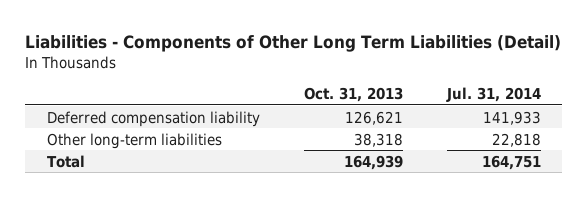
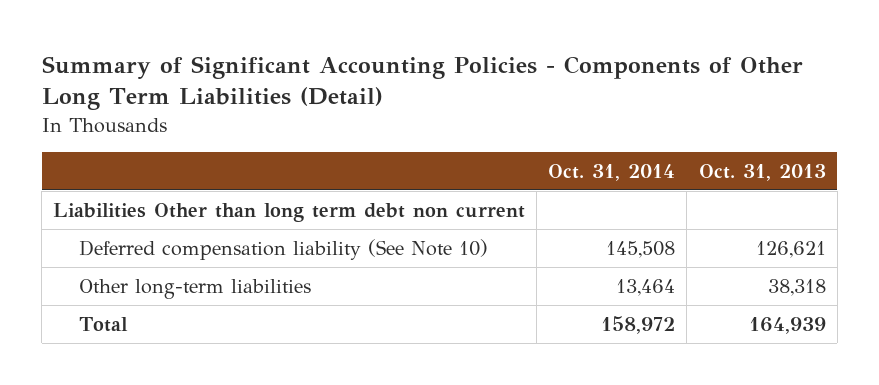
[25,34,562,52] Liabilities - Components of Other Long Term Liabilities (Detail) -> [41,56,803,111] Summary of Significant Accounting Policies - Components of Other Long Term Liabilities (Detail)
[445,86,541,102] Jul. 31, 2014 -> none
none -> [548,163,676,181] Oct. 31, 2014
none -> [53,202,526,222] Liabilities Other than long term debt non current
[46,110,260,127] Deferred compensation liability -> [79,238,489,260] Deferred compensation liability (See Note 10)

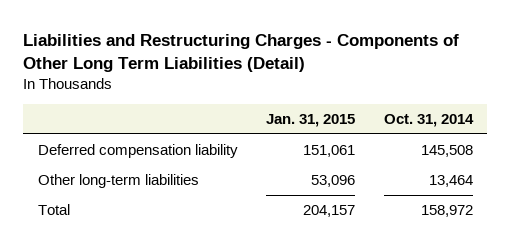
[41,56,803,111] Summary of Significant Accounting Policies - Components of Other Long Term Liabilities (Detail) -> [23,34,460,73] Liabilities and Restructuring Charges - Components of Other Long Term Liabilities (Detail)
[698,163,826,181] Oct. 31, 2013 -> none
none -> [266,113,356,127] Jan. 31, 2015
[53,202,526,222] Liabilities Other than long term debt non current -> none
[79,238,489,260] Deferred compensation liability (See Note 10) -> [37,144,238,159] Deferred compensation liability

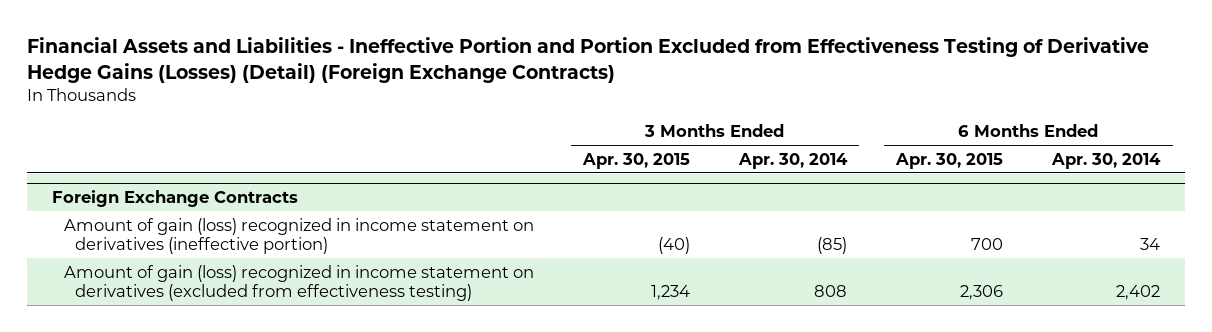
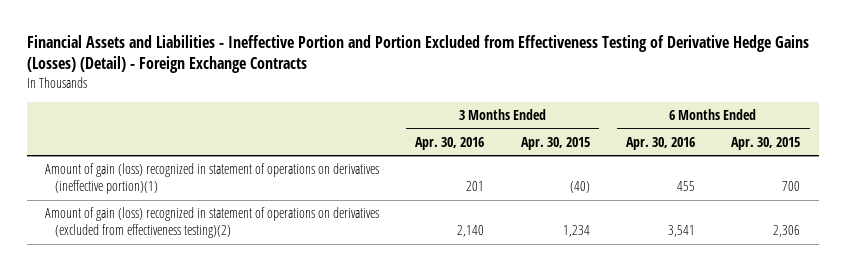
[27,37,1150,83] Financial Assets and Liabilities - Ineffective Portion and Portion Excluded from Effectiveness Testing of Derivative Hedge Gains (Losses) (Detail) (Foreign Exchange Contracts) -> [26,35,809,74] Financial Assets and Liabilities - Ineffective Portion and Portion Excluded from Effectiveness Testing of Derivative Hedge Gains (Losses) (Detail) - Foreign Exchange Contracts
[738,152,849,169] Apr. 30, 2014 -> none
[1051,152,1162,169] Apr. 30, 2014 -> none
none -> [415,136,485,150] Apr. 30, 2016
none -> [626,136,696,150] Apr. 30, 2016
[52,190,299,208] Foreign Exchange Contracts -> none
[63,217,534,255] Amount of gain (loss) recognized in income statement on derivatives (ineffective portion) -> [44,163,379,195] Amount of gain (loss) recognized in statement of operations on derivatives (ineffective portion)(1)
[63,264,534,302] Amount of gain (loss) recognized in income statement on derivatives (excluded from effectiveness testing) -> [44,207,379,239] Amount of gain (loss) recognized in statement of operations on derivatives (excluded from effectiveness testing)(2)

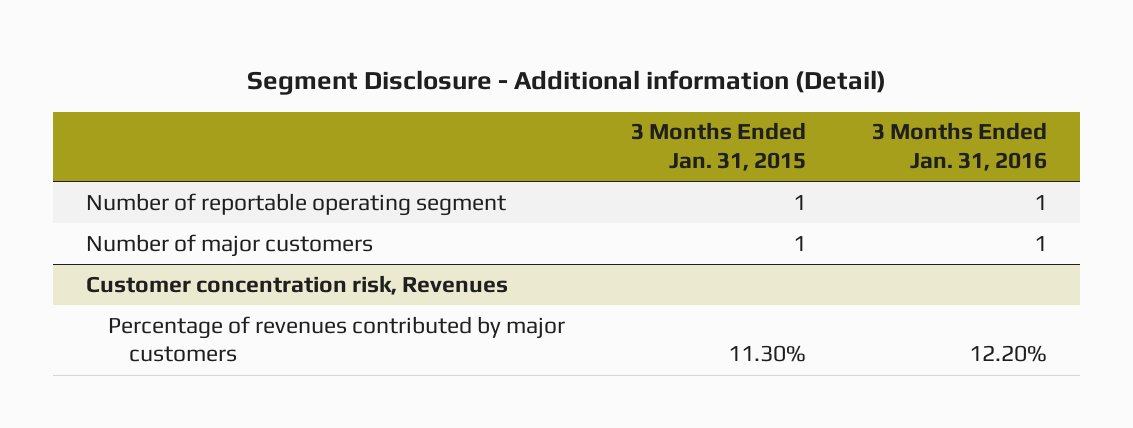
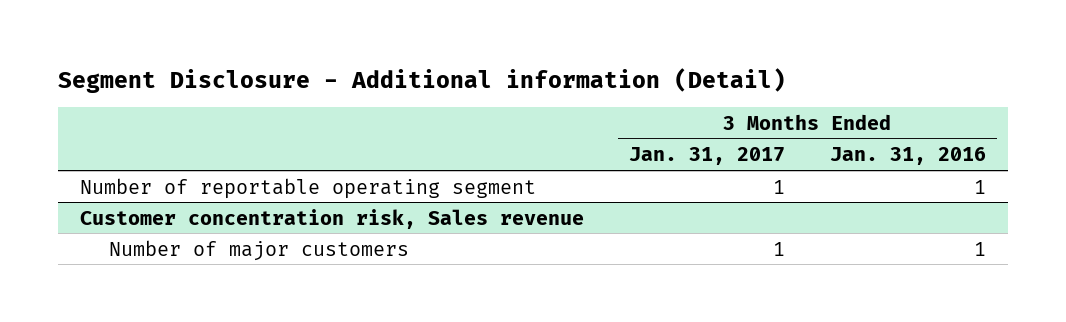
[630,122,806,172] 3 Months Ended Jan. 31, 2015 -> none
none -> [628,147,785,166] Jan. 31, 2017
none -> [80,208,585,229] Customer concentration risk, Sales revenue
[86,274,509,295] Customer concentration risk, Revenues -> none
[107,315,565,363] Percentage of revenues contributed by major customers -> none

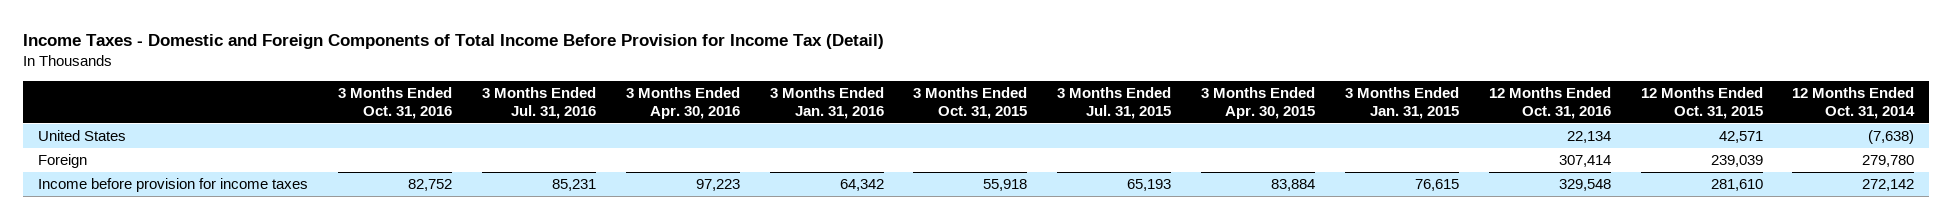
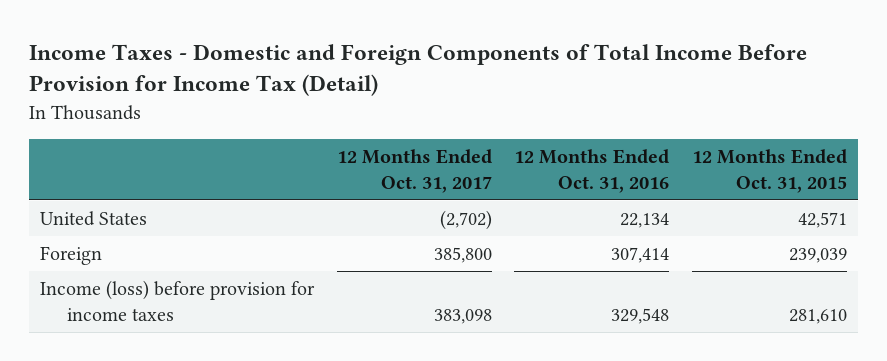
[338,87,453,119] 3 Months Ended Oct. 31, 2016 -> none
[481,87,596,119] 3 Months Ended Jul. 31, 2016 -> none
[625,87,740,119] 3 Months Ended Apr. 30, 2016 -> none
[769,87,884,119] 3 Months Ended Jan. 31, 2016 -> none
[913,87,1028,119] 3 Months Ended Oct. 31, 2015 -> none
[1057,87,1172,119] 3 Months Ended Jul. 31, 2015 -> none
[1201,87,1316,119] 3 Months Ended Apr. 30, 2015 -> none
[1344,87,1459,119] 3 Months Ended Jan. 31, 2015 -> none
[1792,87,1916,119] 12 Months Ended Oct. 31, 2014 -> none
none -> [336,148,492,193] 12 Months Ended Oct. 31, 2017
[38,178,309,193] Income before provision for income taxes -> [39,280,315,322] Income (loss) before provision for income taxes

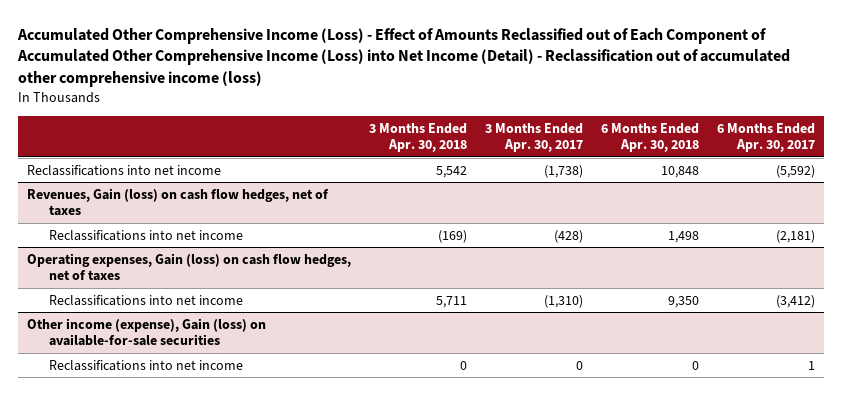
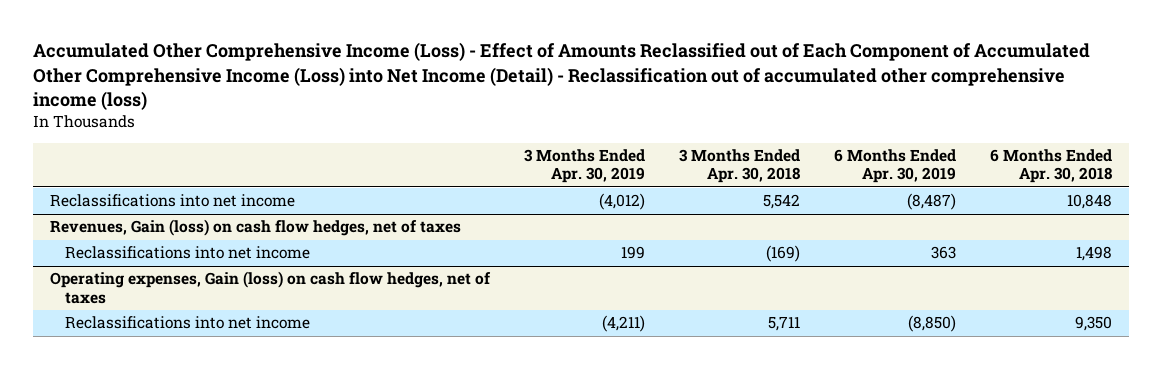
[485,122,584,153] 3 Months Ended Apr. 30, 2017 -> none
[717,122,816,153] 6 Months Ended Apr. 30, 2017 -> none
none -> [524,149,646,184] 3 Months Ended Apr. 30, 2019
none -> [834,149,957,184] 6 Months Ended Apr. 30, 2019
[26,317,266,347] Other income (expense), Gain (loss) on available-for-sale securities -> none
[48,359,243,371] Reclassifications into net income -> none

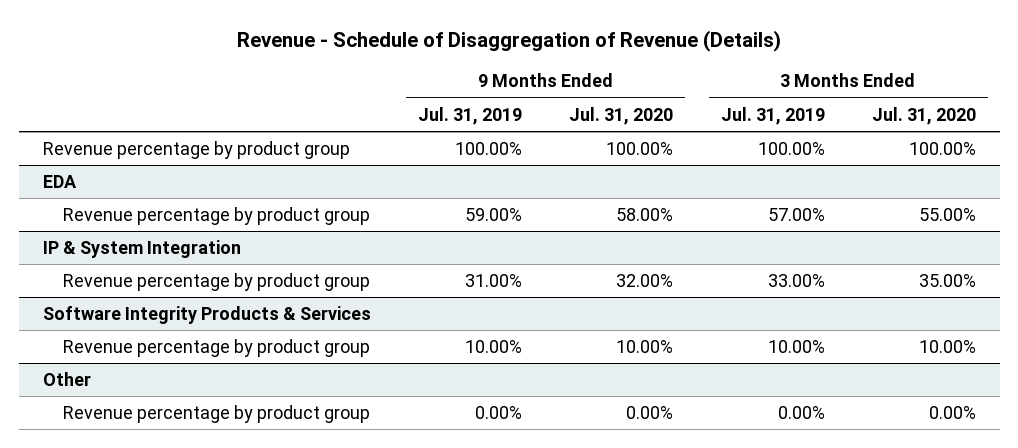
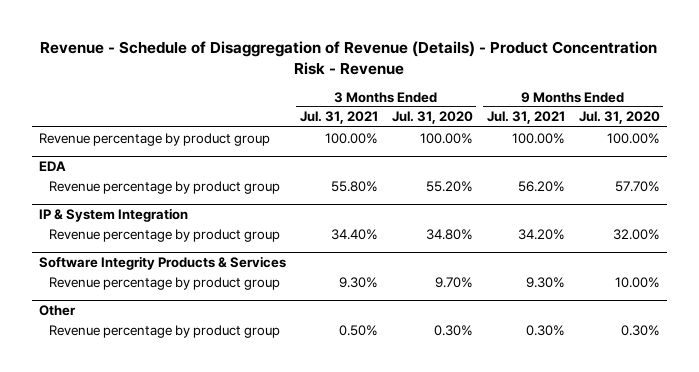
[237,29,782,52] Revenue - Schedule of Disaggregation of Revenue (Details) -> [40,40,658,75] Revenue - Schedule of Disaggregation of Revenue (Details) - Product Concentration Risk - Revenue
[417,106,522,125] Jul. 31, 2019 -> none
[720,106,825,125] Jul. 31, 2019 -> none
none -> [299,111,378,125] Jul. 31, 2021
none -> [486,111,565,125] Jul. 31, 2021
[616,207,674,221] 58.00% -> [614,180,660,192] 57.70%
[918,207,976,221] 55.00% -> [425,180,473,192] 55.20%
[918,273,976,287] 35.00% -> [425,228,473,240] 34.80%
[918,339,976,353] 10.00% -> [434,276,473,288] 9.70%
[626,405,674,419] 0.00% -> [620,324,660,336] 0.30%
[928,405,976,419] 0.00% -> [433,324,473,336] 0.30%

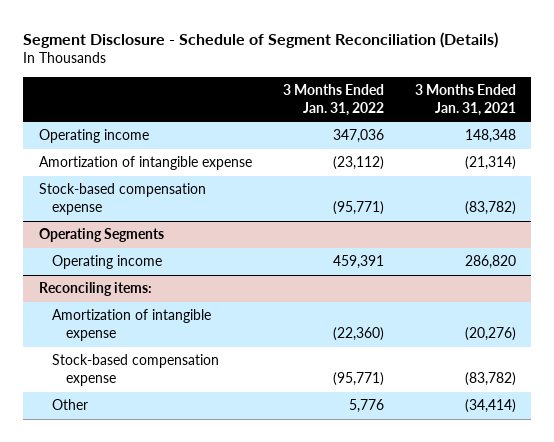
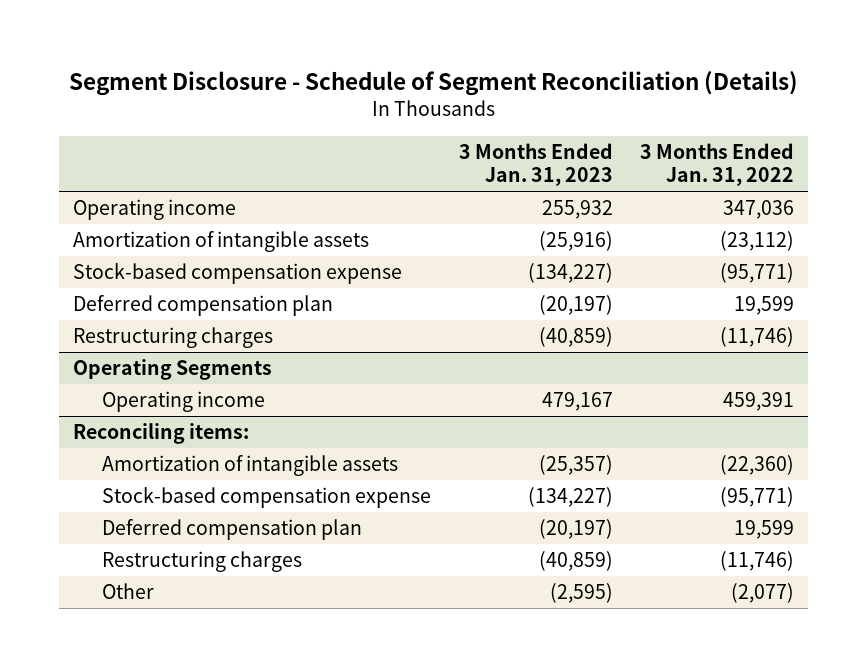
[414,84,516,116] 3 Months Ended Jan. 31, 2021 -> none
none -> [458,143,613,187] 3 Months Ended Jan. 31, 2023
[38,156,252,171] Amortization of intangible expense -> [72,231,369,253] Amortization of intangible assets
none -> [72,295,333,317] Deferred compensation plan
none -> [72,327,273,349] Restructuring charges
[52,309,212,341] Amortization of intangible expense -> [102,455,399,477] Amortization of intangible assets
none -> [102,519,363,541] Deferred compensation plan
none -> [102,551,303,573] Restructuring charges
[348,399,384,414] 5,776 -> [731,583,795,604] (2,077)

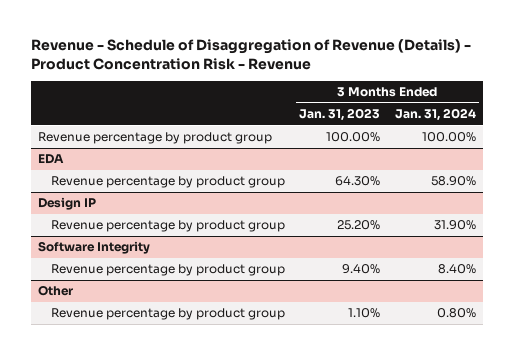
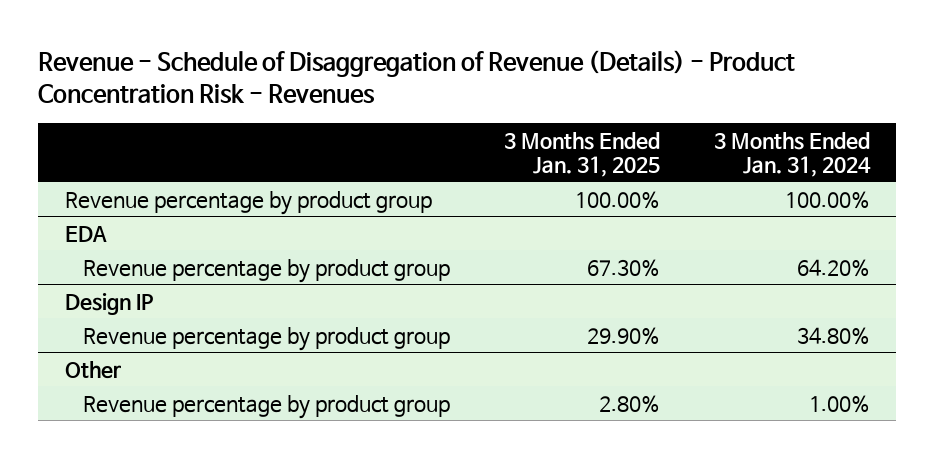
[31,38,472,70] Revenue - Schedule of Disaggregation of Revenue (Details) - Product Concentration Risk - Revenue -> [37,50,795,105] Revenue - Schedule of Disaggregation of Revenue (Details) - Product Concentration Risk - Revenues
[299,108,381,122] Jan. 31, 2023 -> none
none -> [503,131,660,177] 3 Months Ended Jan. 31, 2025
[430,176,476,187] 58.90% -> [796,258,870,277] 64.20%
[38,241,151,255] Software Integrity -> none
[51,264,286,277] Revenue percentage by product group -> none
[433,220,476,231] 31.90% -> [796,326,870,345] 34.80%
[436,308,476,319] 0.80% -> [808,394,870,413] 1.00%

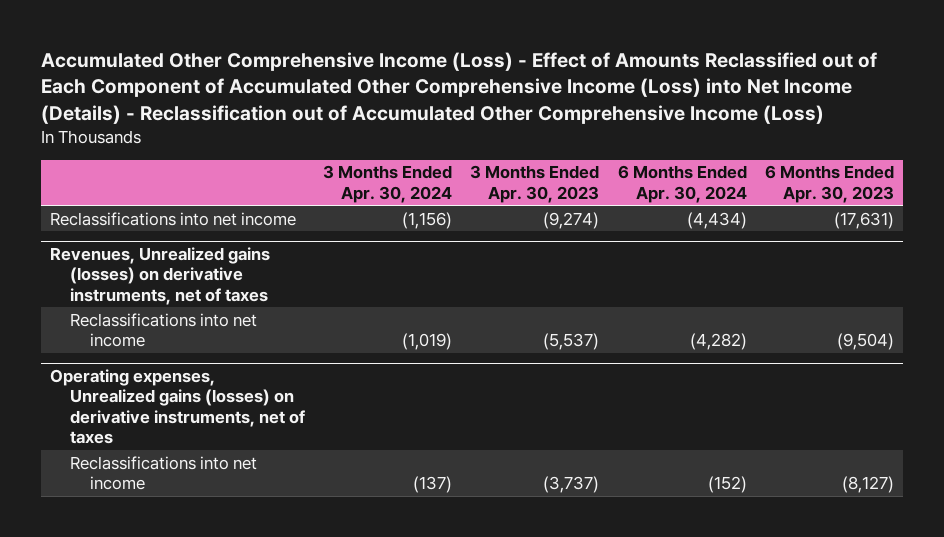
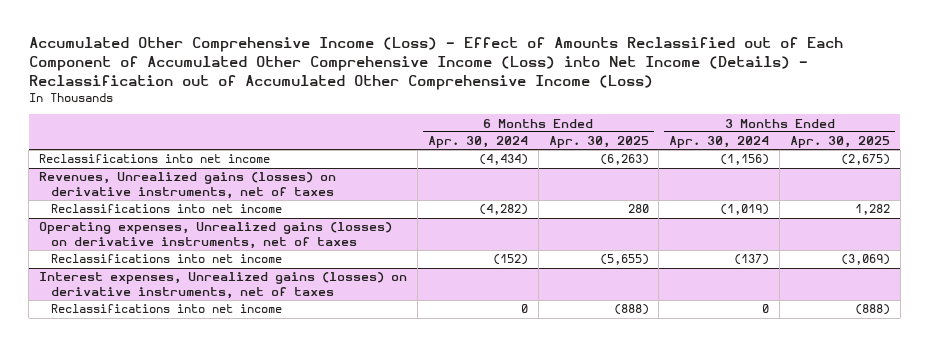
[470,165,600,203] 3 Months Ended Apr. 30, 2023 -> none
[764,165,894,203] 6 Months Ended Apr. 30, 2023 -> none
none -> [548,136,649,149] Apr. 30, 2025
none -> [789,136,890,149] Apr. 30, 2025
none -> [39,272,408,299] Interest expenses, Unrealized gains (losses) on derivative instruments, net of taxes
none -> [50,304,282,314] Reclassifications into net income

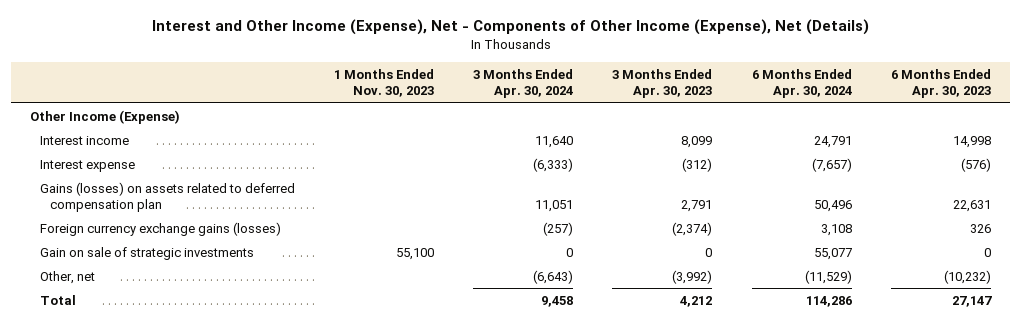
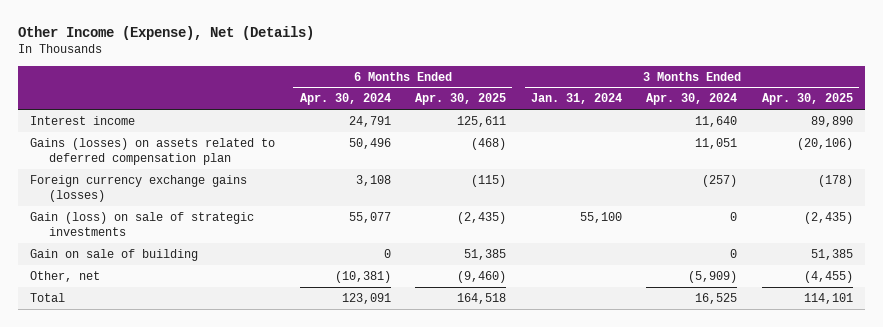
[151,19,869,36] Interest and Other Income (Expense), Net - Components of Other Income (Expense), Net (Details) -> [17,25,314,40] Other Income (Expense), Net (Details)
[334,69,435,98] 1 Months Ended Nov. 30, 2023 -> none
[612,69,713,99] 3 Months Ended Apr. 30, 2023 -> none
[890,69,991,99] 6 Months Ended Apr. 30, 2023 -> none
none -> [415,93,507,106] Apr. 30, 2025
none -> [530,93,622,105] Jan. 31, 2024
none -> [762,93,854,106] Apr. 30, 2025
[30,109,181,124] Other Income (Expense) -> none
[40,159,136,172] Interest expense -> none
[40,246,255,260] Gain on sale of strategic investments -> [30,212,255,237] Gain (loss) on sale of strategic investments
none -> [30,249,199,262] Gain on sale of building
[533,269,574,284] (6,643) -> [688,271,738,284] (5,909)
[804,269,852,284] (11,529) -> [334,271,391,284] (10,381)
[541,295,574,307] 9,458 -> [695,293,738,305] 16,525
[805,295,852,307] 114,286 -> [341,293,391,305] 123,091

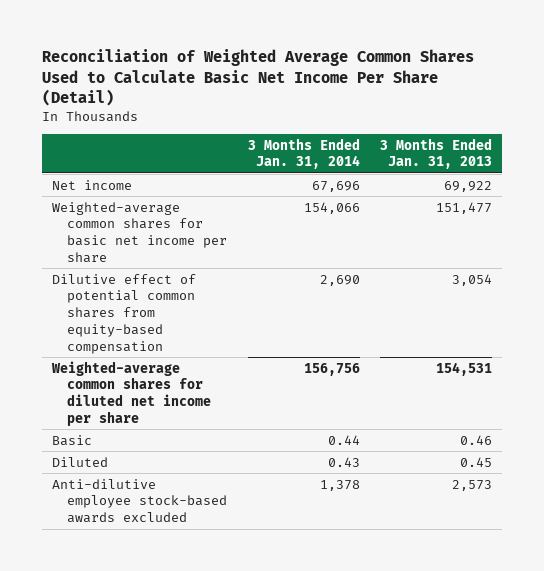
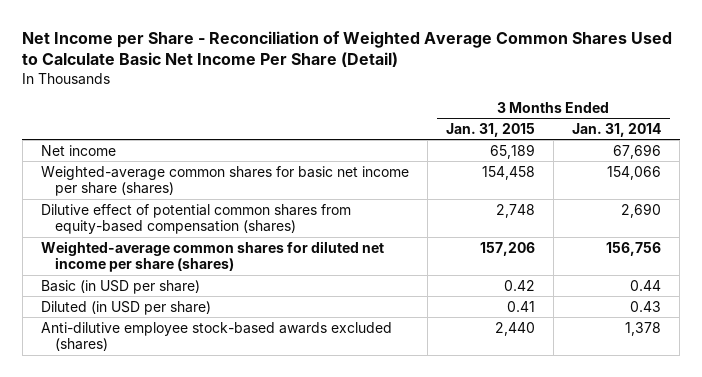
[41,49,474,107] Reconciliation of Weighted Average Common Shares Used to Calculate Basic Net Income Per Share (Detail) -> [22,30,673,68] Net Income per Share - Reconciliation of Weighted Average Common Shares Used to Calculate Basic Net Income Per Share (Detail)
[380,137,493,170] 3 Months Ended Jan. 31, 2013 -> none
none -> [445,122,535,137] Jan. 31, 2015
[52,201,228,264] Weighted-average common shares for basic net income per share -> [40,165,409,197] Weighted-average common shares for basic net income per share (shares)
[52,273,197,354] Dilutive effect of potential common shares from equity-based compensation -> [40,203,351,235] Dilutive effect of potential common shares from equity-based compensation (shares)
[51,360,212,427] Weighted-average common shares for diluted net income per share -> [40,240,384,273] Weighted-average common shares for diluted net income per share (shares)
[52,434,93,446] Basic -> [40,279,200,294] Basic (in USD per share)
[52,456,109,467] Diluted -> [40,300,211,315] Diluted (in USD per share)
[52,478,228,524] Anti-dilutive employee stock-based awards excluded -> [40,321,392,352] Anti-dilutive employee stock-based awards excluded (shares)

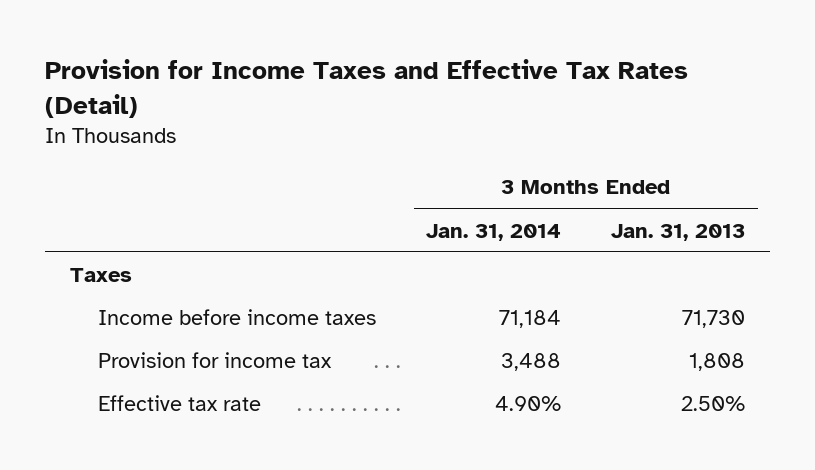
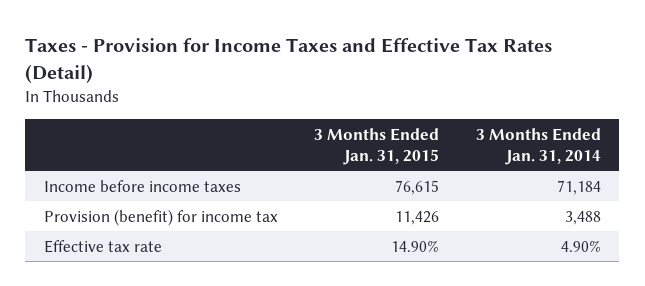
[45,59,689,118] Provision for Income Taxes and Effective Tax Rates (Detail) -> [25,38,553,84] Taxes - Provision for Income Taxes and Effective Tax Rates (Detail)
[611,223,746,241] Jan. 31, 2013 -> none
none -> [314,128,440,165] 3 Months Ended Jan. 31, 2015
[70,268,133,283] Taxes -> none
[97,352,332,369] Provision for income tax -> [43,208,278,226] Provision (benefit) for income tax

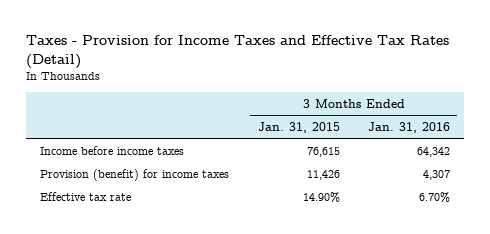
[475,128,601,165] 3 Months Ended Jan. 31, 2014 -> none
none -> [367,121,450,133] Jan. 31, 2016
[43,208,278,226] Provision (benefit) for income tax -> [40,168,230,181] Provision (benefit) for income taxes

